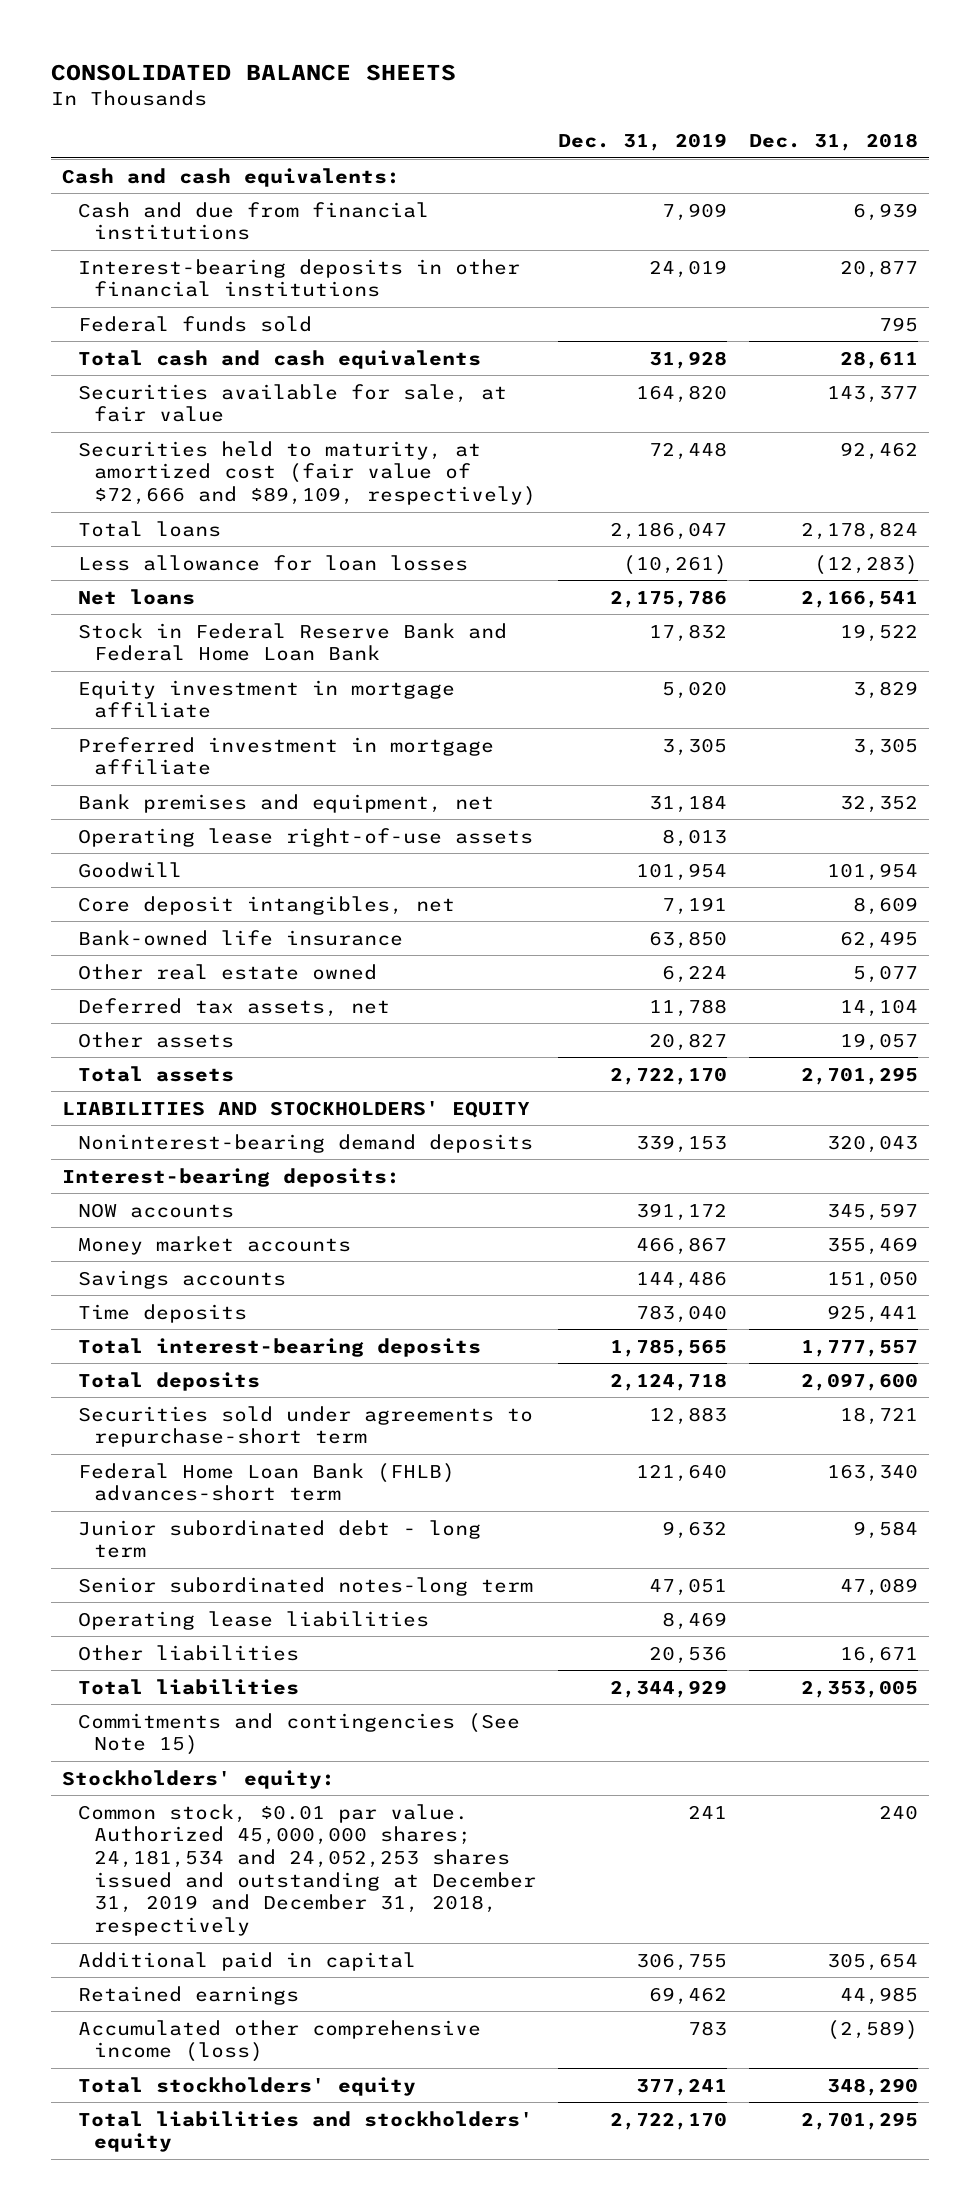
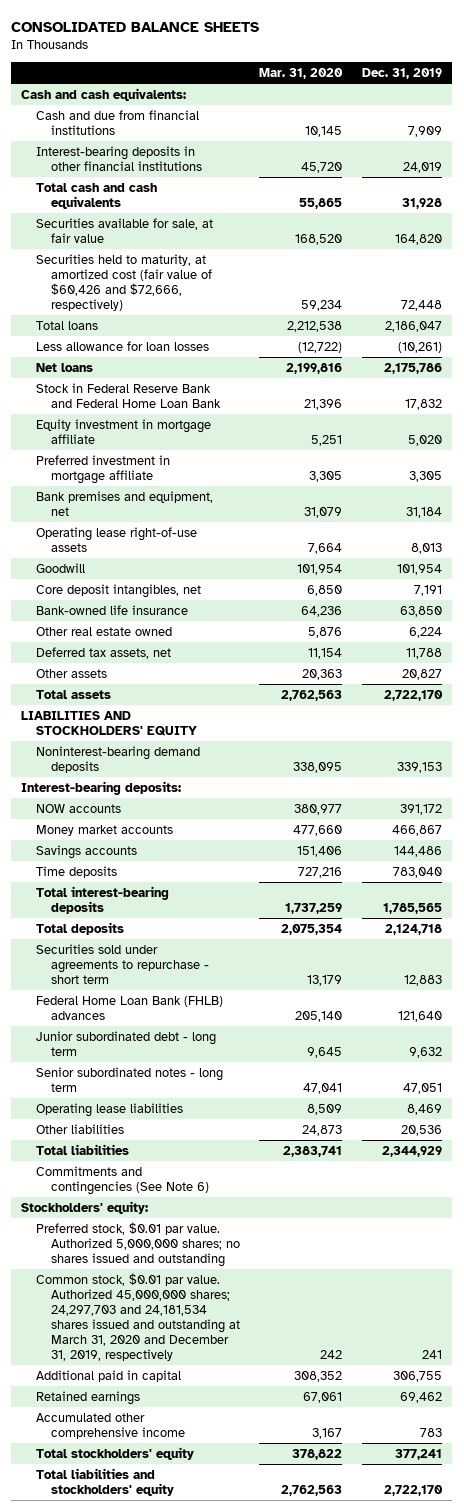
[749,133,919,152] Dec. 31, 2018 -> none
none -> [259,68,344,80] Mar. 31, 2020
[77,315,312,332] Federal funds sold -> none
[77,440,536,506] Securities held to maturity, at amortized cost (fair value of $72,666 and $89,109, respectively) -> [35,254,212,311] Securities held to maturity, at amortized cost (fair value of $60,426 and $72,666, respectively)
[77,1405,533,1448] Securities sold under agreements to repurchase-short term -> [35,944,209,984] Securities sold under agreements to repurchase - short term
[77,1462,455,1502] Federal Home Loan Bank (FHLB) advances-short term -> [35,996,223,1021] Federal Home Loan Bank (FHLB) advances
[77,1576,533,1596] Senior subordinated notes-long term -> [35,1067,223,1093] Senior subordinated notes - long term
[77,1712,520,1756] Commitments and contingencies (See Note 15) -> [35,1166,209,1196] Commitments and contingencies (See Note 6)
none -> [35,1222,240,1267] Preferred stock, $0.01 par value. Authorized 5,000,000 shares; no shares issued and outstanding
[77,1803,536,1936] Common stock, $0.01 par value. Authorized 45,000,000 shares; 24,181,534 and 24,052,253 shares issued and outstanding at December 31, 2019 and December 31, 2018, respectively -> [35,1273,240,1361] Common stock, $0.01 par value. Authorized 45,000,000 shares; 24,297,703 and 24,181,534 shares issued and outstanding at March 31, 2020 and December 31, 2019, respectively
[77,2019,481,2063] Accumulated other comprehensive income (loss) -> [35,1413,185,1440] Accumulated other comprehensive income

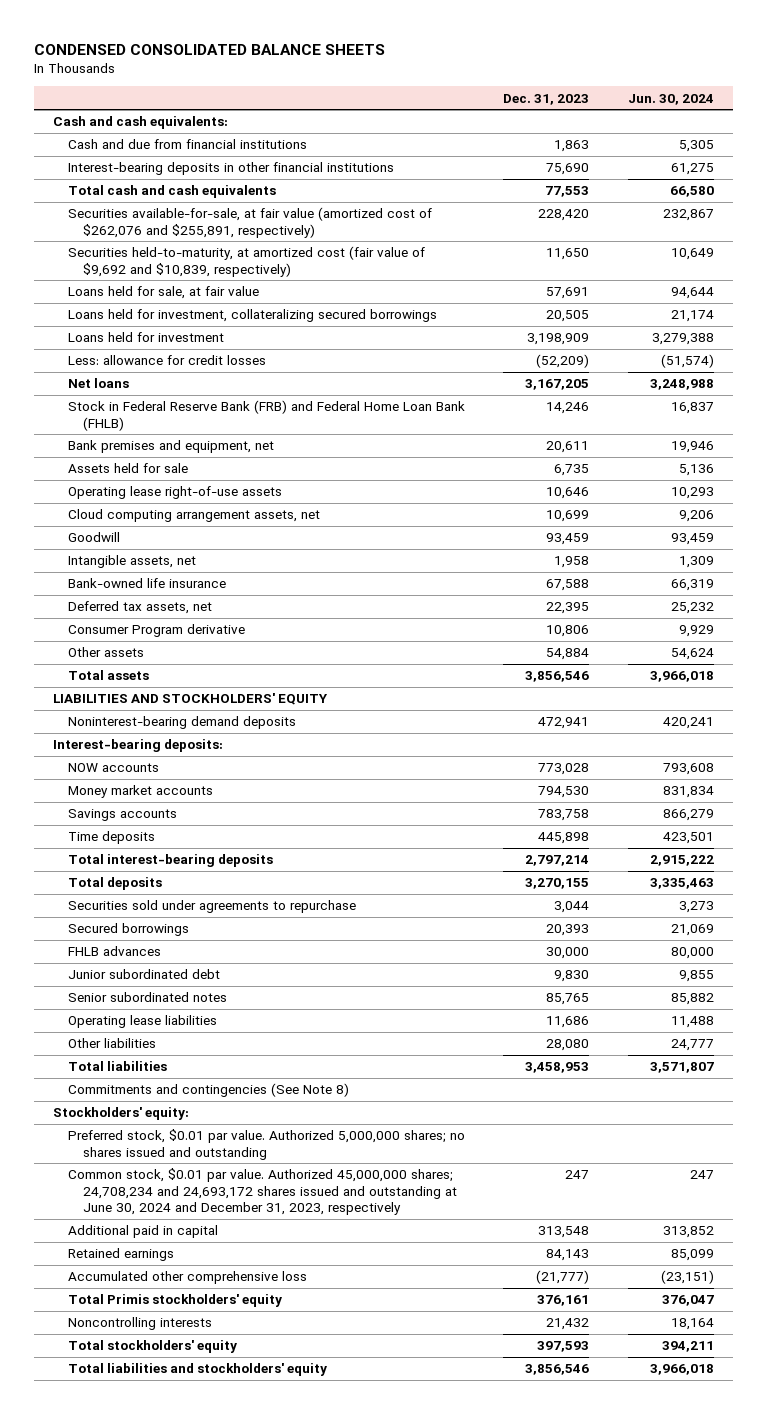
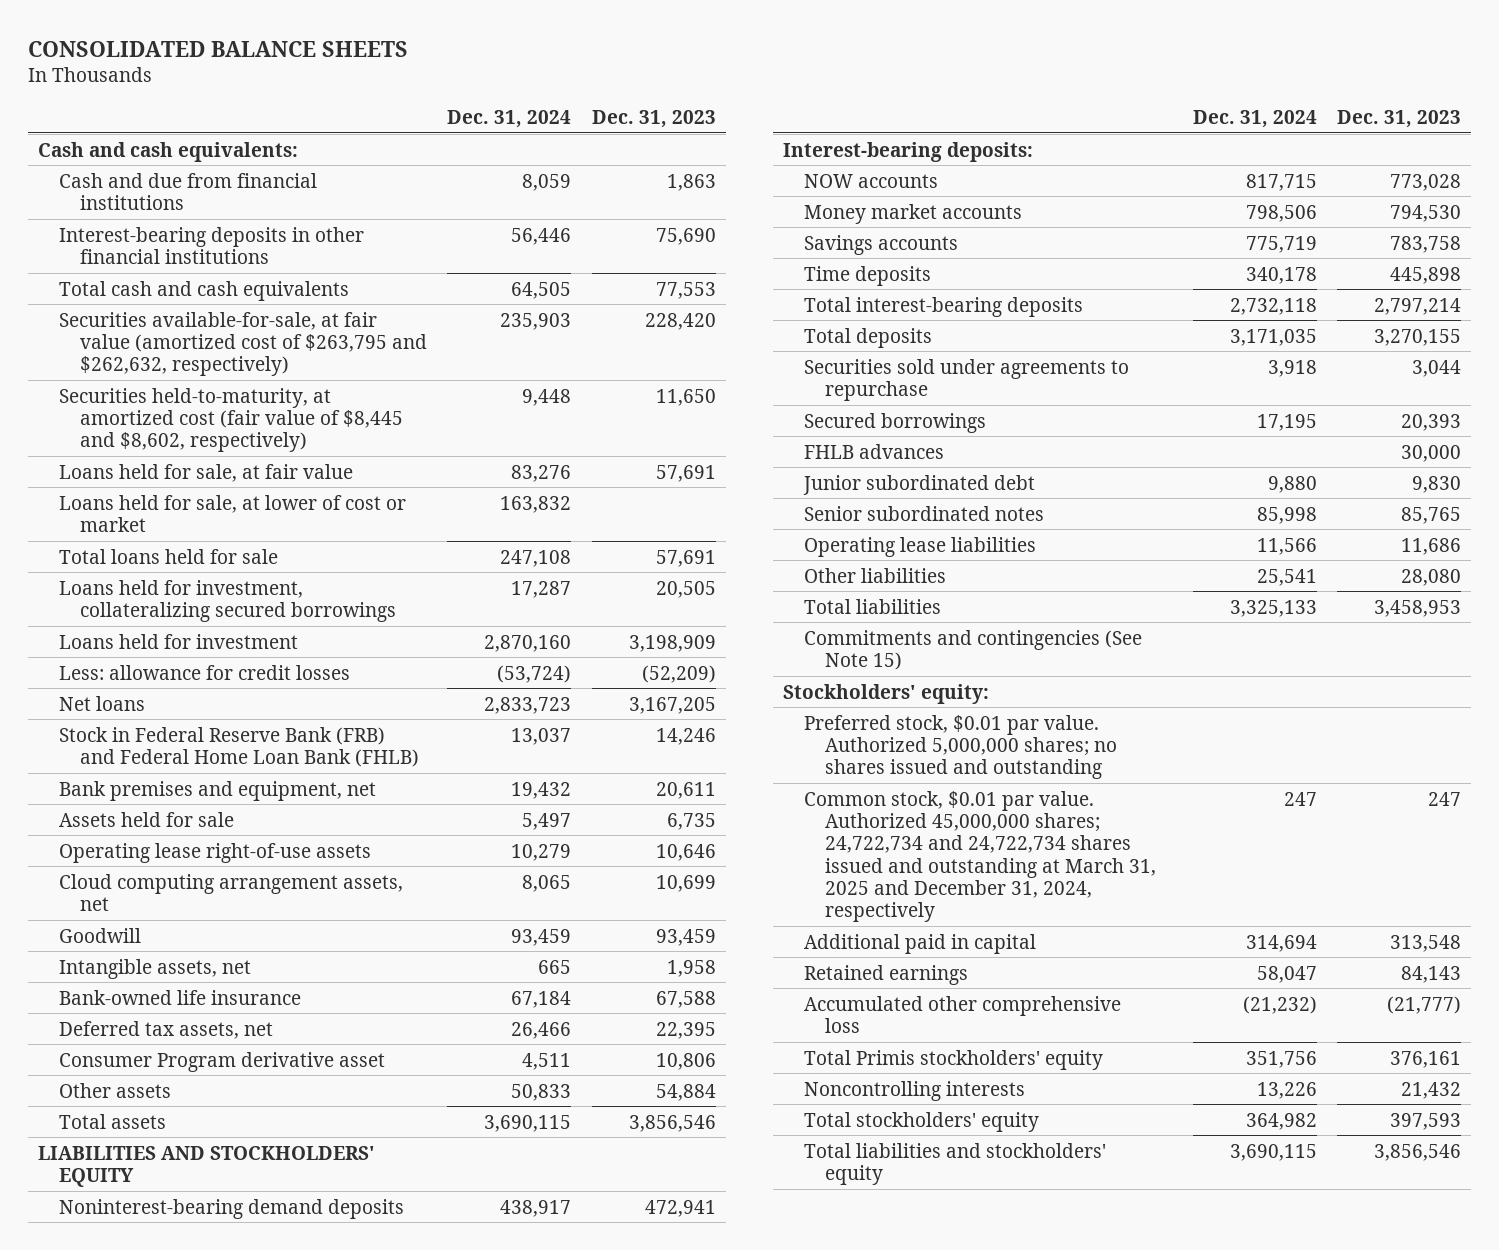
[34,43,386,55] CONDENSED CONSOLIDATED BALANCE SHEETS -> [27,40,408,57] CONSOLIDATED BALANCE SHEETS
[627,93,714,105] Jun. 30, 2024 -> none
none -> [447,109,572,128] Dec. 31, 2024
[68,207,433,238] Securities available-for-sale, at fair value (amortized cost of $262,076 and $255,891, respectively) -> [58,311,428,377] Securities available-for-sale, at fair value (amortized cost of $263,795 and $262,632, respectively)
[68,246,426,277] Securities held-to-maturity, at amortized cost (fair value of $9,692 and $10,839, respectively) -> [58,387,404,453] Securities held-to-maturity, at amortized cost (fair value of $8,445 and $8,602, respectively)
none -> [58,494,406,532] Loans held for sale, at lower of cost or market
none -> [58,548,278,564] Total loans held for sale
[68,624,246,638] Consumer Program derivative -> [58,1051,385,1072] Consumer Program derivative asset
[68,1083,350,1098] Commitments and contingencies (See Note 8) -> [804,629,1143,670] Commitments and contingencies (See Note 15)
[68,1168,457,1216] Common stock, $0.01 par value. Authorized 45,000,000 shares; 24,708,234 and 24,693,172 shares issued and outstanding at June 30, 2024 and December 31, 2023, respectively -> [804,790,1157,923] Common stock, $0.01 par value. Authorized 45,000,000 shares; 24,722,734 and 24,722,734 shares issued and outstanding at March 31, 2025 and December 31, 2024, respectively

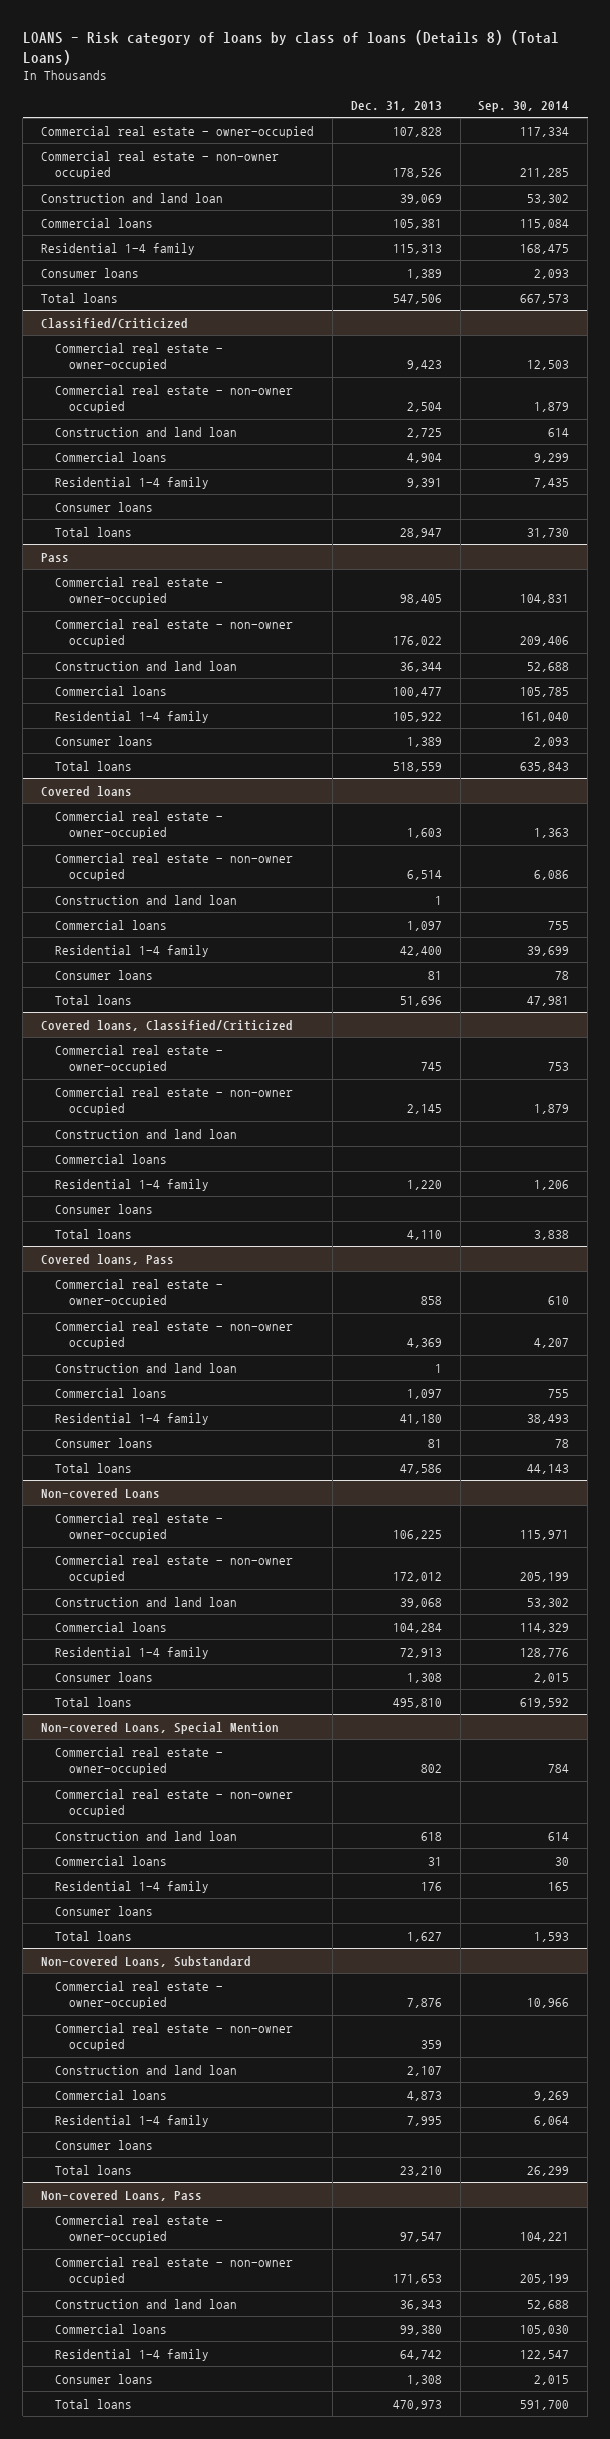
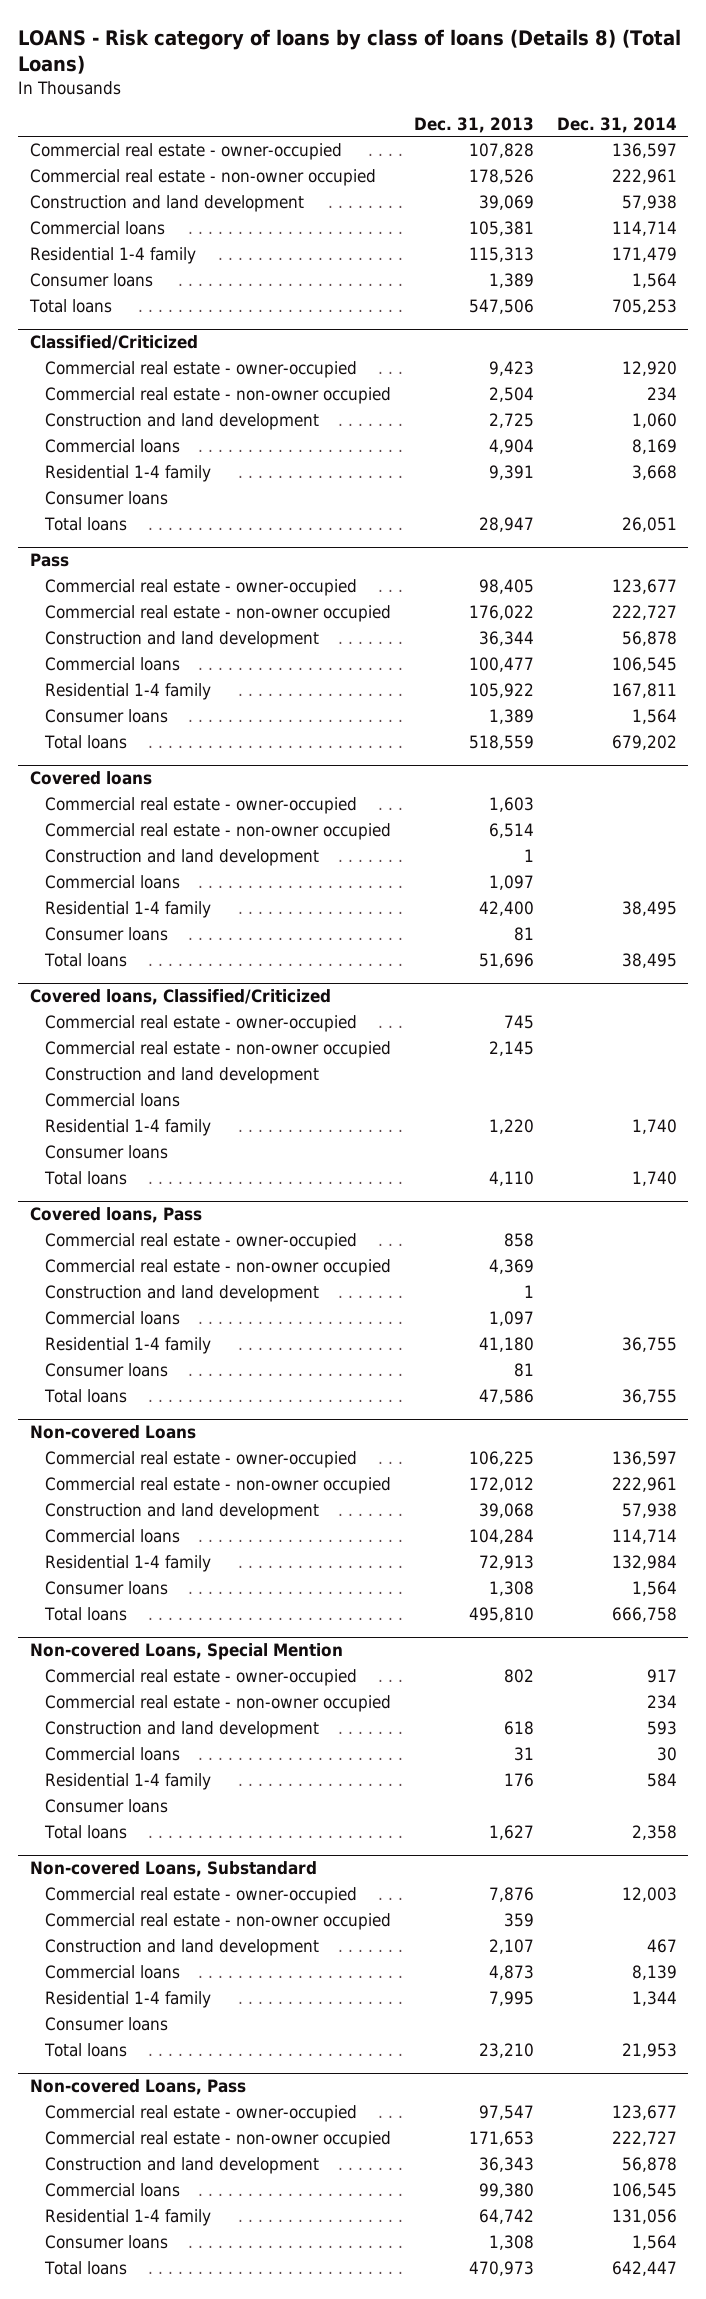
[478,100,570,112] Sep. 30, 2014 -> none
none -> [556,116,677,133] Dec. 31, 2014
[41,192,224,203] Construction and land loan -> [29,194,304,212] Construction and land development
[54,426,237,437] Construction and land loan -> [45,412,320,430] Construction and land development
[54,660,237,671] Construction and land loan -> [45,630,320,648] Construction and land development
[54,894,237,905] Construction and land loan -> [45,848,320,866] Construction and land development
[54,1128,237,1139] Construction and land loan -> [45,1066,320,1084] Construction and land development
[54,1362,237,1373] Construction and land loan -> [45,1284,320,1302] Construction and land development
[54,1596,237,1607] Construction and land loan -> [45,1502,320,1520] Construction and land development
[54,1830,237,1841] Construction and land loan -> [45,1720,320,1738] Construction and land development
[54,2064,237,2075] Construction and land loan -> [45,1938,320,1956] Construction and land development
[54,2298,237,2309] Construction and land loan -> [45,2156,320,2174] Construction and land development

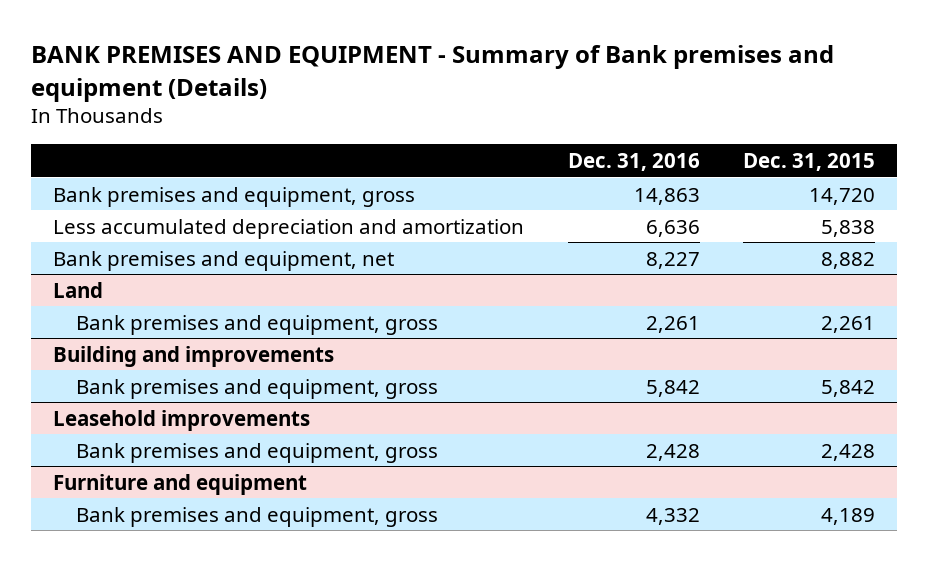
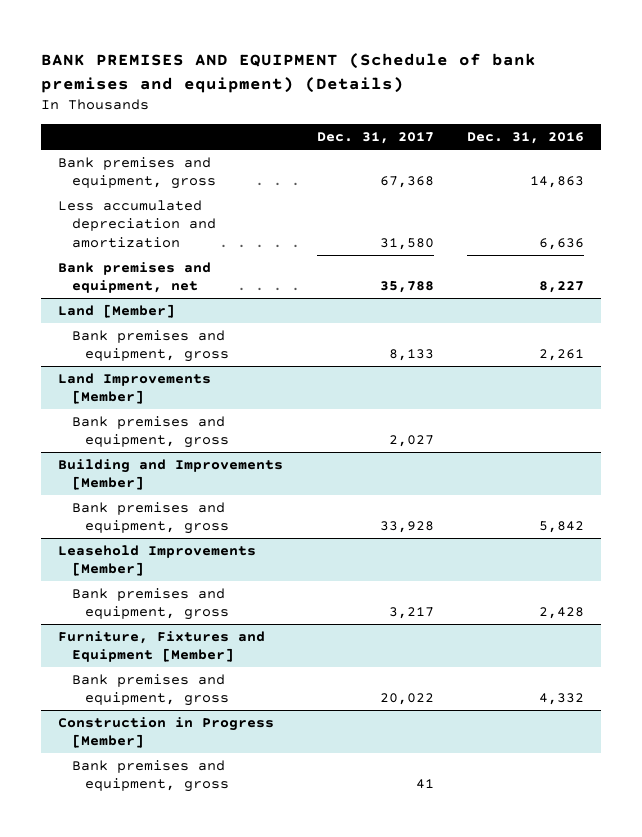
[31,45,835,102] BANK PREMISES AND EQUIPMENT - Summary of Bank premises and equipment (Details) -> [41,53,537,93] BANK PREMISES AND EQUIPMENT (Schedule of bank premises and equipment) (Details)
[743,152,876,171] Dec. 31, 2015 -> none
none -> [316,132,434,145] Dec. 31, 2017
[53,281,104,298] Land -> [58,303,176,318] Land [Member]
none -> [58,372,212,405] Land Improvements [Member]
none -> [71,415,230,449] Bank premises and equipment, gross
[53,345,335,367] Building and improvements -> [58,458,284,491] Building and Improvements [Member]
[53,409,311,431] Leasehold improvements -> [58,544,257,577] Leasehold Improvements [Member]
[53,473,308,495] Furniture and equipment -> [58,630,266,663] Furniture, Fixtures and Equipment [Member]
none -> [58,716,275,749] Construction in Progress [Member]
none -> [71,759,230,793] Bank premises and equipment, gross

